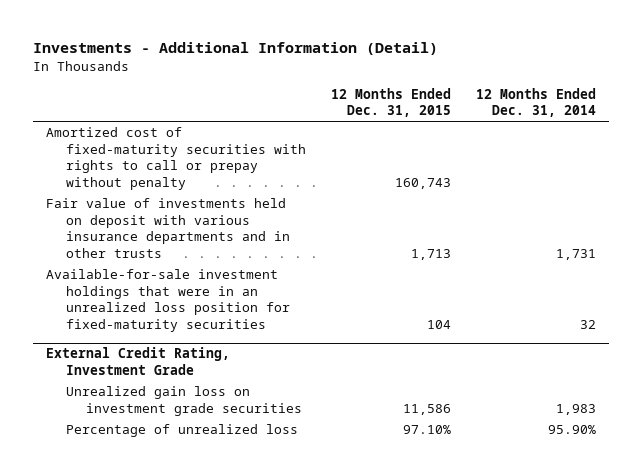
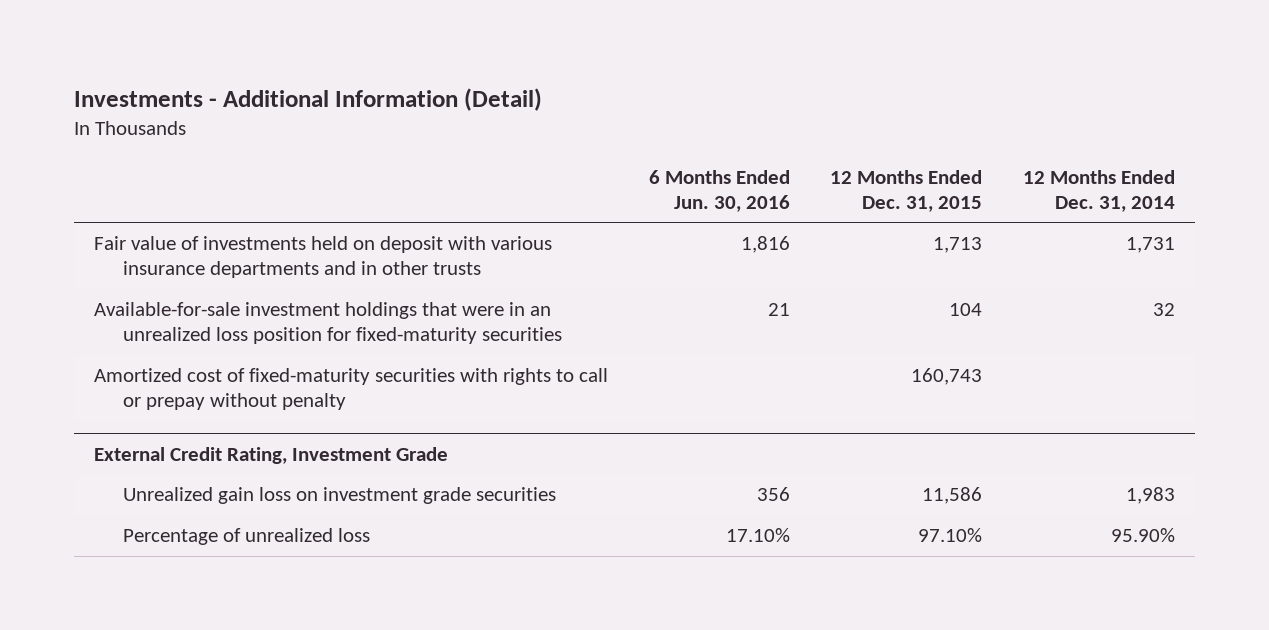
none -> [648,169,790,212] 6 Months Ended Jun. 30, 2016
[46,127,306,190] Amortized cost of fixed-maturity securities with rights to call or prepay without penalty -> [94,368,609,411] Amortized cost of fixed-maturity securities with rights to call or prepay without penalty

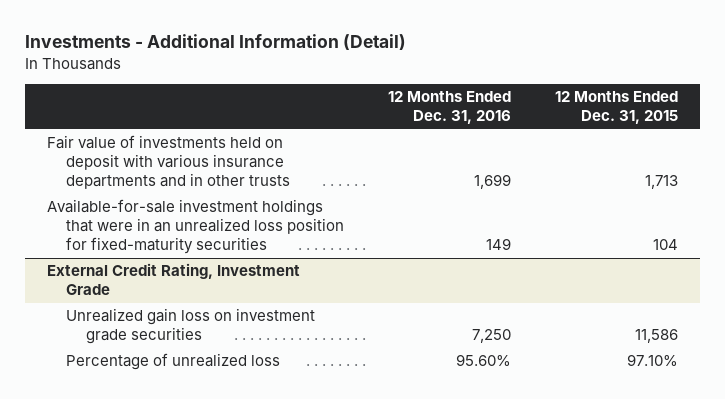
[648,169,790,212] 6 Months Ended Jun. 30, 2016 -> none
[1022,169,1175,212] 12 Months Ended Dec. 31, 2014 -> none
none -> [388,91,512,125] 12 Months Ended Dec. 31, 2016
[94,368,609,411] Amortized cost of fixed-maturity securities with rights to call or prepay without penalty -> none

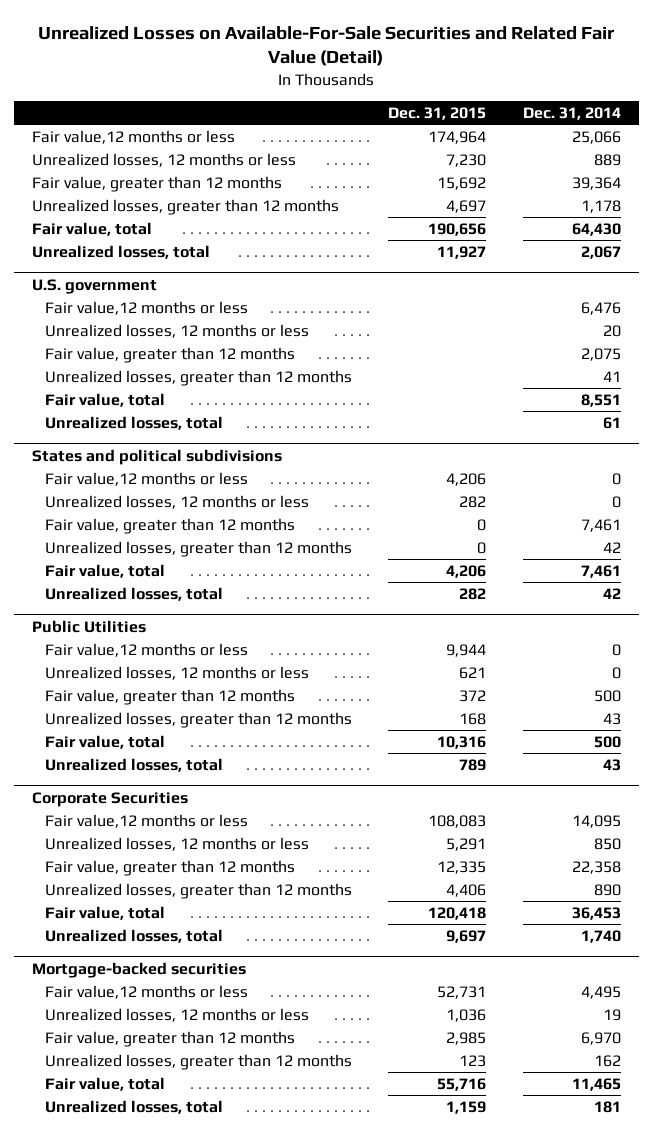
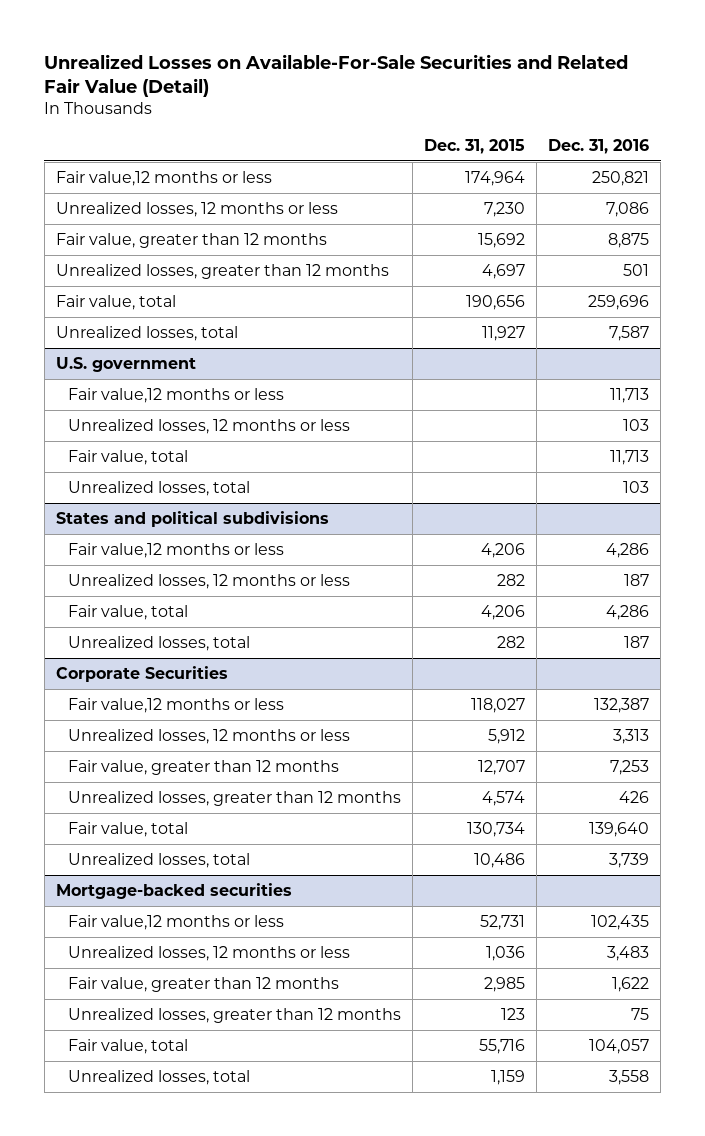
[522,106,621,120] Dec. 31, 2014 -> none
none -> [548,139,650,155] Dec. 31, 2016
[44,346,295,363] Fair value, greater than 12 months -> none
[44,369,352,386] Unrealized losses, greater than 12 months -> none
[44,517,295,534] Fair value, greater than 12 months -> none
[44,540,352,557] Unrealized losses, greater than 12 months -> none
[31,619,146,633] Public Utilities -> none
[44,642,248,657] Fair value,12 months or less -> none
[44,665,309,680] Unrealized losses, 12 months or less -> none
[44,688,295,705] Fair value, greater than 12 months -> none
[44,711,352,728] Unrealized losses, greater than 12 months -> none
[44,734,165,749] Fair value, total -> none
[44,757,223,772] Unrealized losses, total -> none
[428,814,487,828] 108,083 -> [471,697,526,713] 118,027
[446,837,487,851] 5,291 -> [488,728,526,744] 5,912
[437,860,487,874] 12,335 -> [478,759,526,775] 12,707
[446,883,487,897] 4,406 -> [482,790,526,806] 4,574
[428,906,487,920] 120,418 -> [467,821,526,837] 130,734
[446,929,487,943] 9,697 -> [474,852,526,868] 10,486

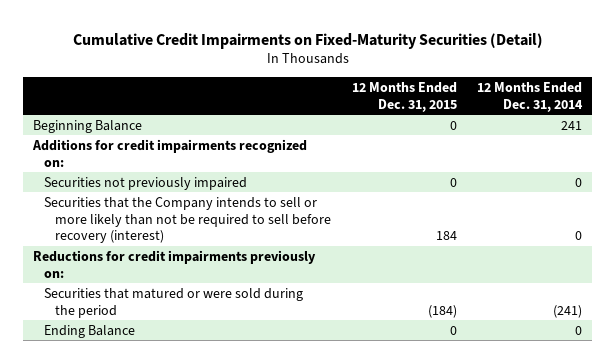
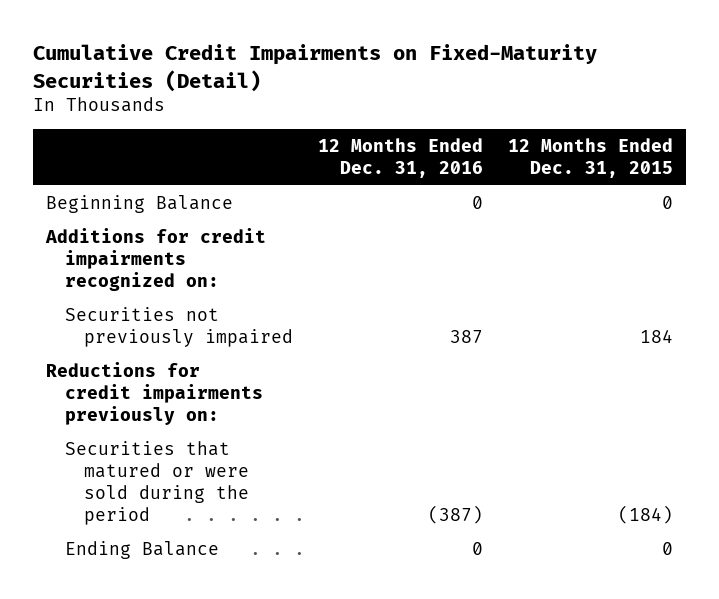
[477,82,584,112] 12 Months Ended Dec. 31, 2014 -> none
none -> [317,137,483,178] 12 Months Ended Dec. 31, 2016
[44,196,331,244] Securities that the Company intends to sell or more likely than not be required to sell before recovery (interest) -> none
[449,177,457,187] 0 -> [640,329,674,344] 184

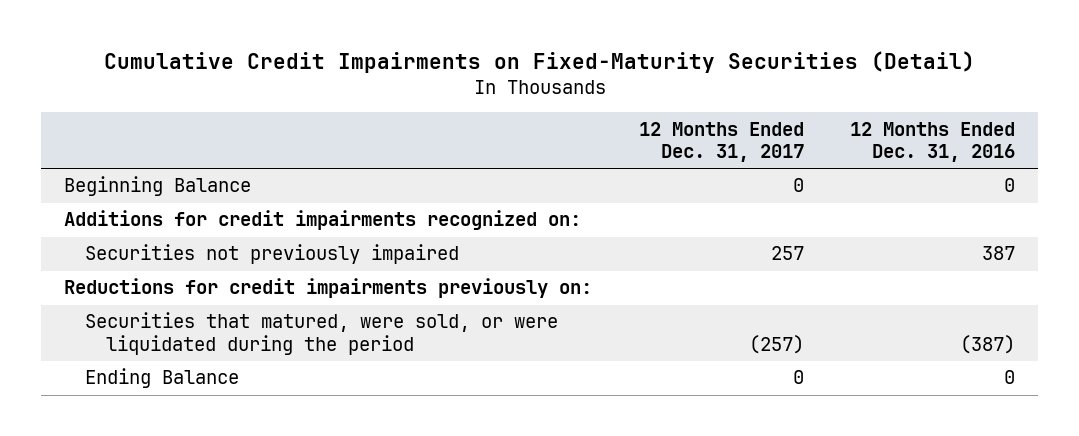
[508,137,674,178] 12 Months Ended Dec. 31, 2015 -> none
none -> [638,121,804,163] 12 Months Ended Dec. 31, 2017
[64,441,249,525] Securities that matured or were sold during the period -> [85,312,559,355] Securities that matured, were sold, or were liquidated during the period

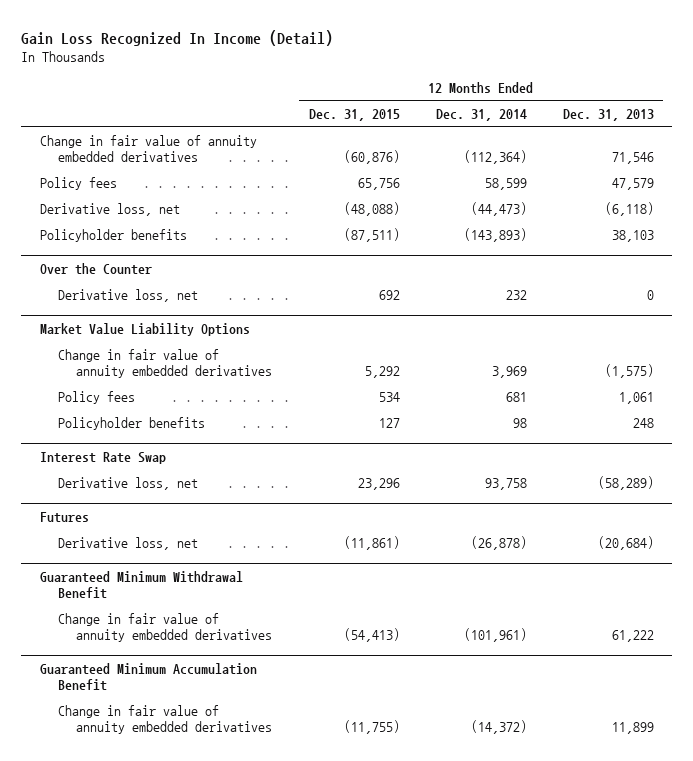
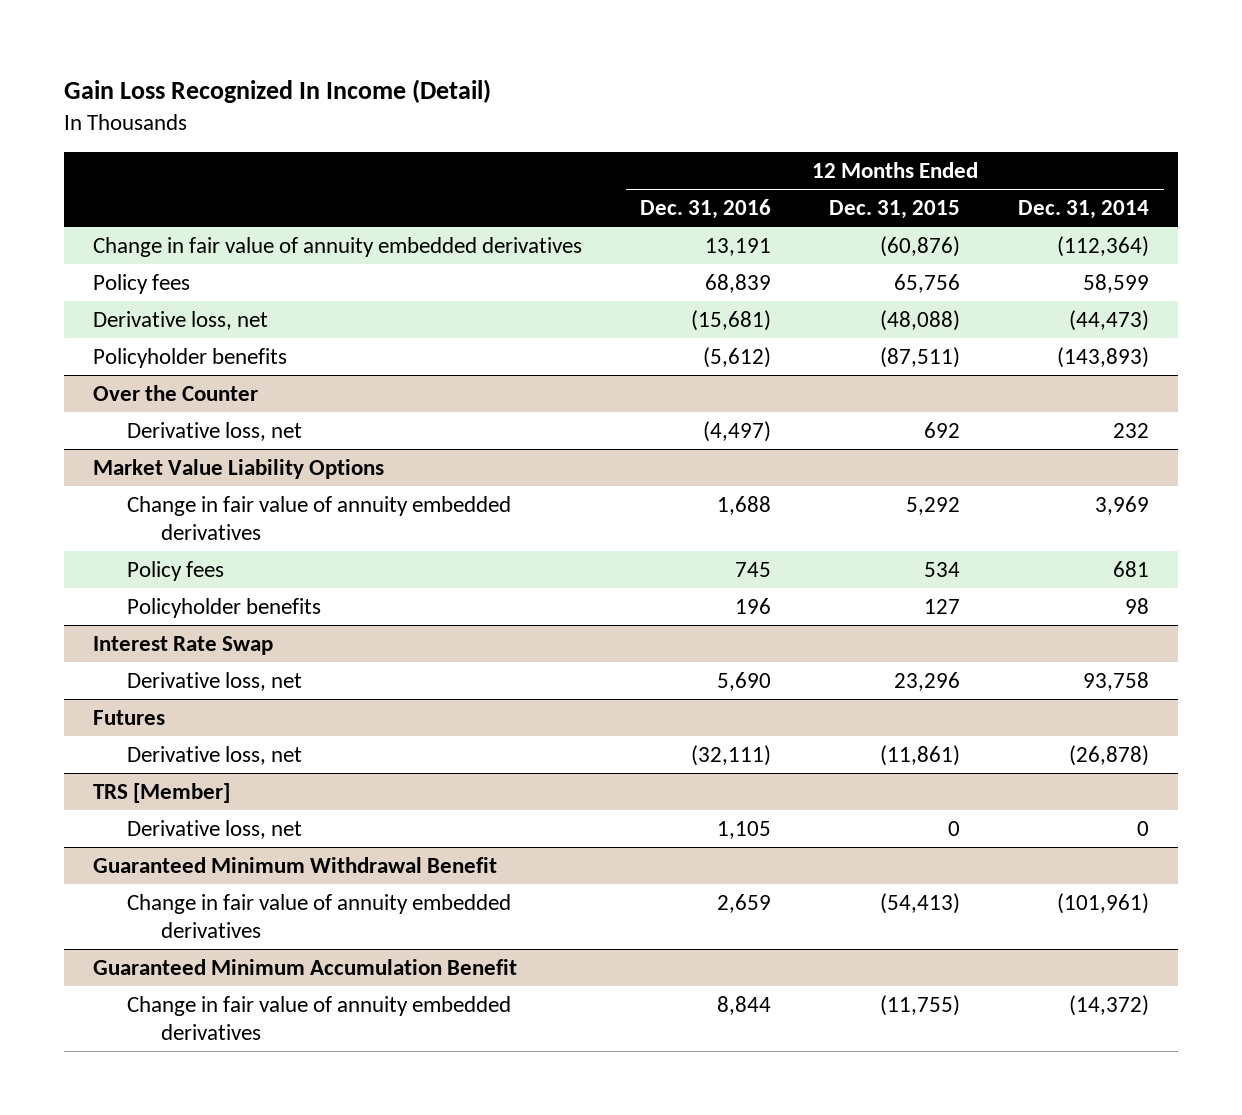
[562,109,654,122] Dec. 31, 2013 -> none
none -> [640,199,772,220] Dec. 31, 2016
none -> [93,782,231,803] TRS [Member]
none -> [126,819,302,839] Derivative loss, net

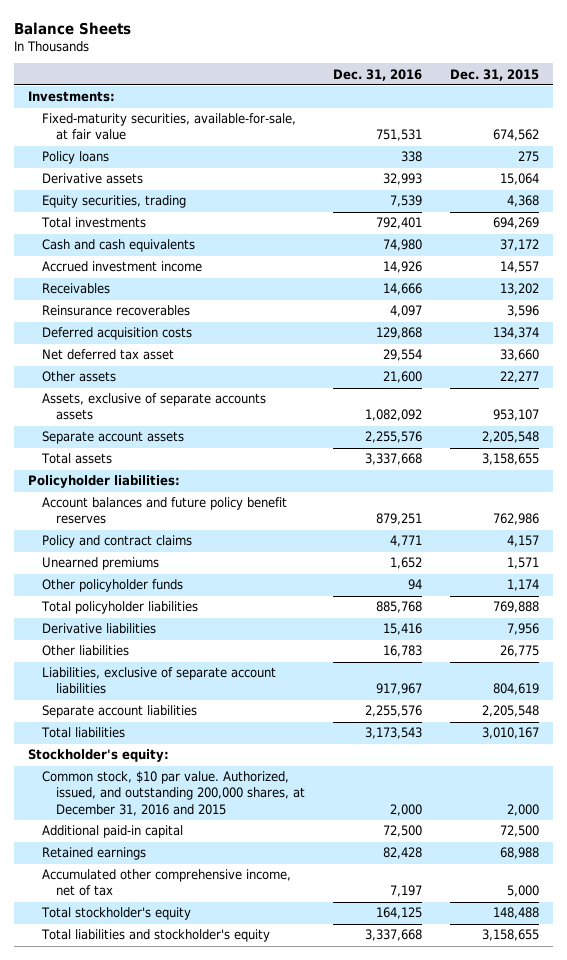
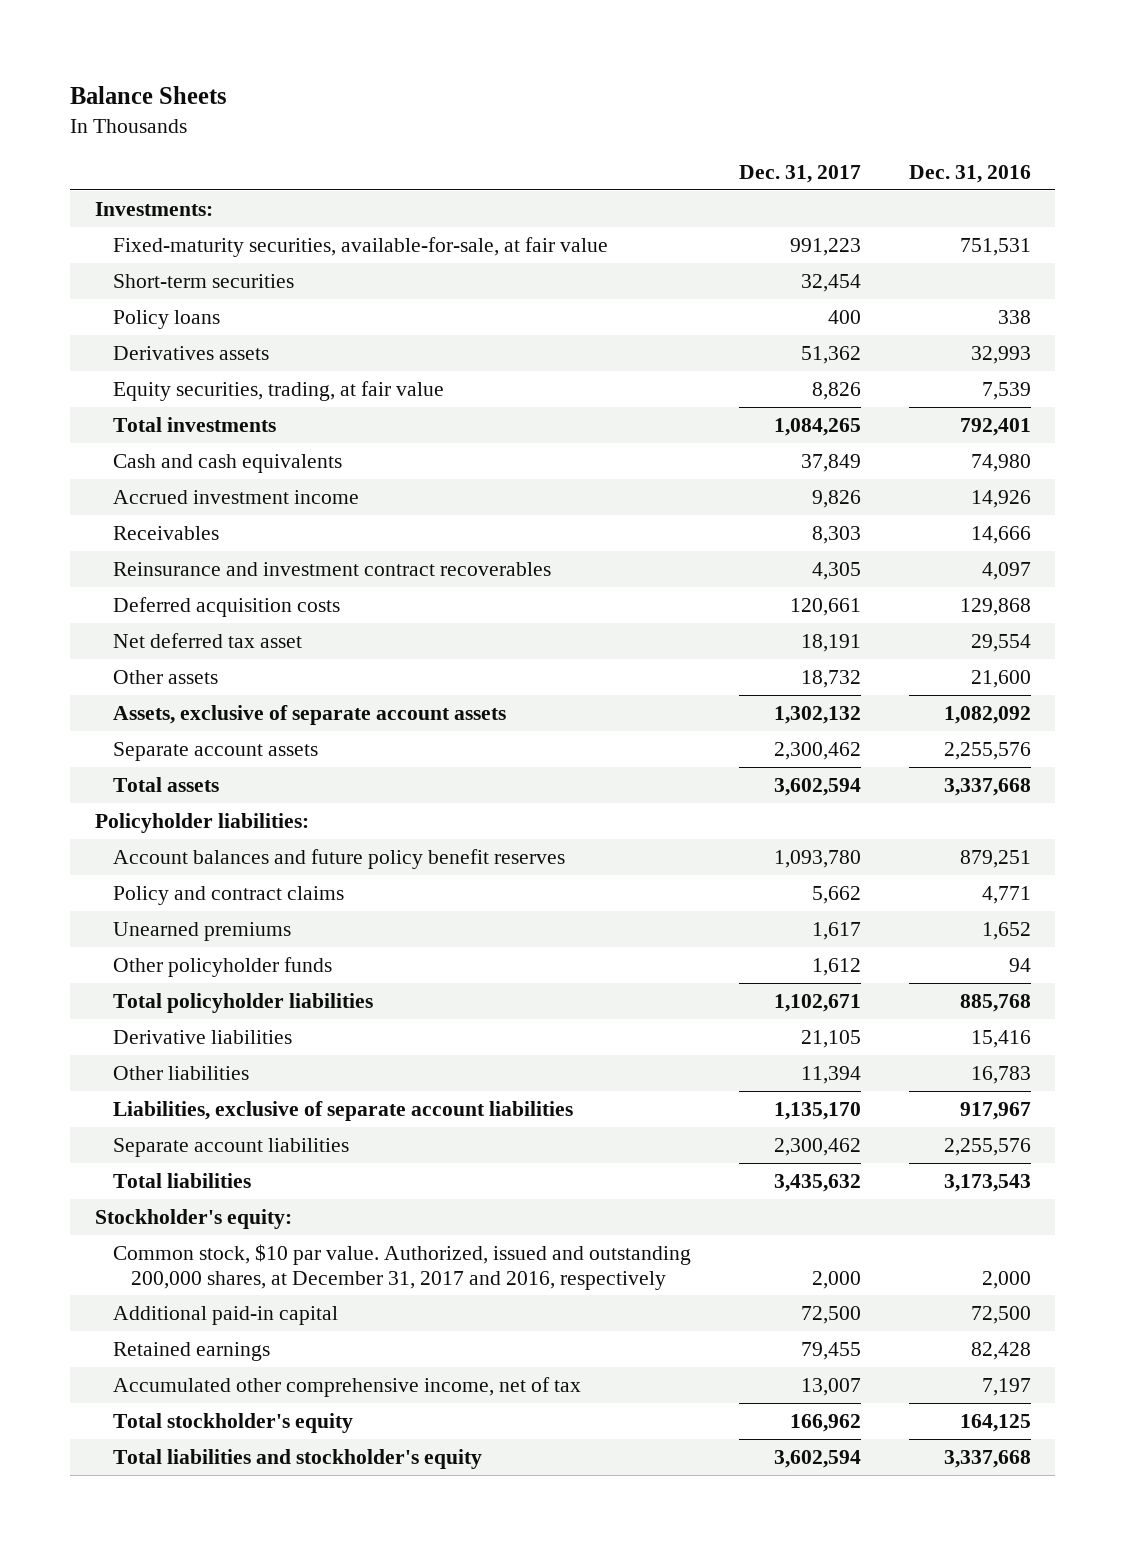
[449,68,539,81] Dec. 31, 2015 -> none
none -> [738,164,861,183] Dec. 31, 2017
none -> [112,273,294,288] Short-term securities
[42,173,144,185] Derivative assets -> [112,345,269,360] Derivatives assets
[42,195,187,209] Equity securities, trading -> [112,380,444,401] Equity securities, trading, at fair value
[42,305,191,317] Reinsurance recoverables -> [112,561,551,576] Reinsurance and investment contract recoverables
[42,393,267,421] Assets, exclusive of separate accounts assets -> [112,704,506,725] Assets, exclusive of separate account assets
[42,771,306,816] Common stock, $10 par value. Authorized, issued, and outstanding 200,000 shares, at December 31, 2016 and 2015 -> [112,1243,691,1290] Common stock, $10 par value. Authorized, issued and outstanding 200,000 shares, at December 31, 2017 and 2016, respectively

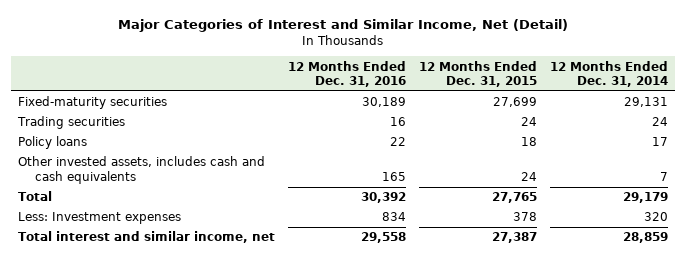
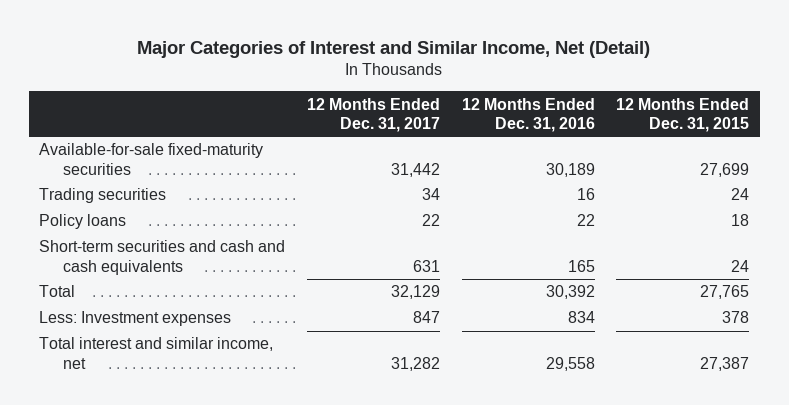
[550,60,669,87] 12 Months Ended Dec. 31, 2014 -> none
none -> [307,97,441,132] 12 Months Ended Dec. 31, 2017
[17,96,167,110] Fixed-maturity securities -> [39,143,264,175] Available-for-sale fixed-maturity securities
[17,156,265,184] Other invested assets, includes cash and cash equivalents -> [39,240,286,275] Short-term securities and cash and cash equivalents

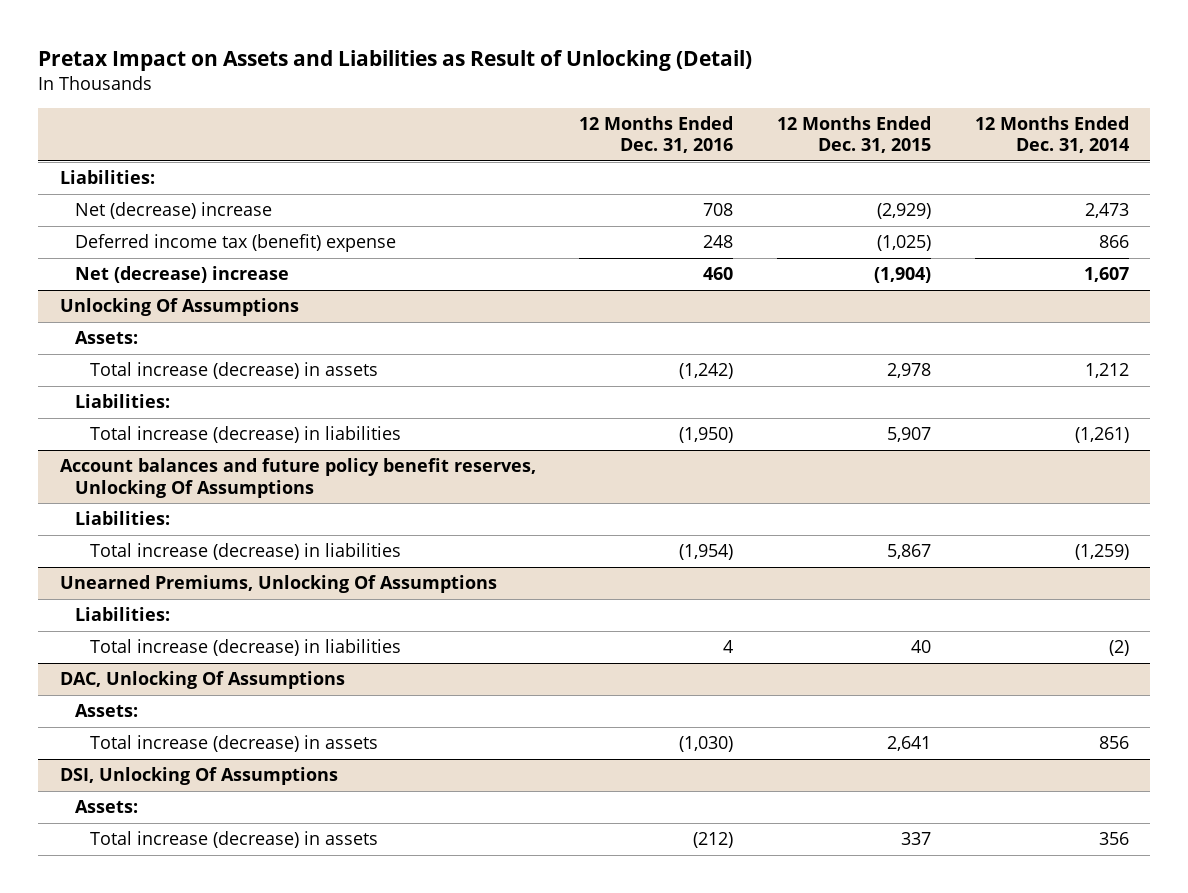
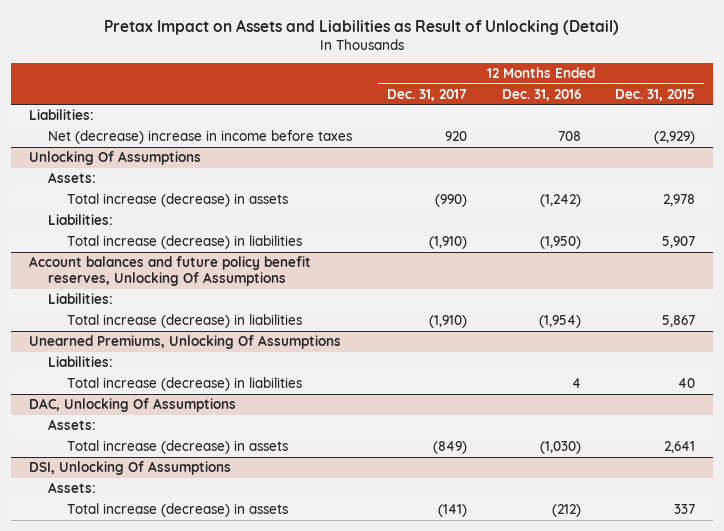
[974,115,1129,154] 12 Months Ended Dec. 31, 2014 -> none
none -> [386,88,467,101] Dec. 31, 2017
[74,234,396,253] Deferred income tax (benefit) expense -> none
[74,266,289,284] Net (decrease) increase -> none
[74,202,272,220] Net (decrease) increase -> [47,130,352,145] Net (decrease) increase in income before taxes

